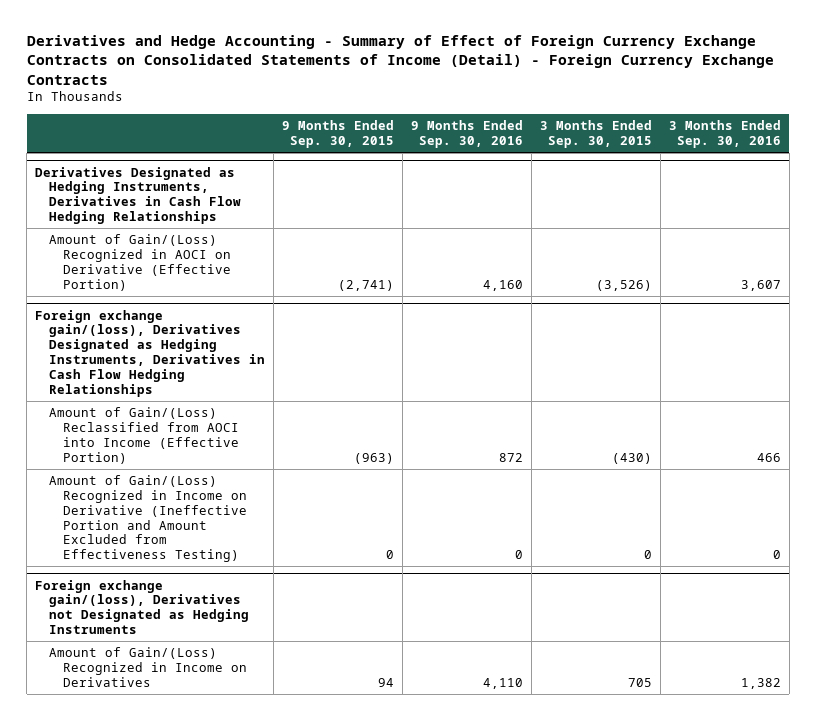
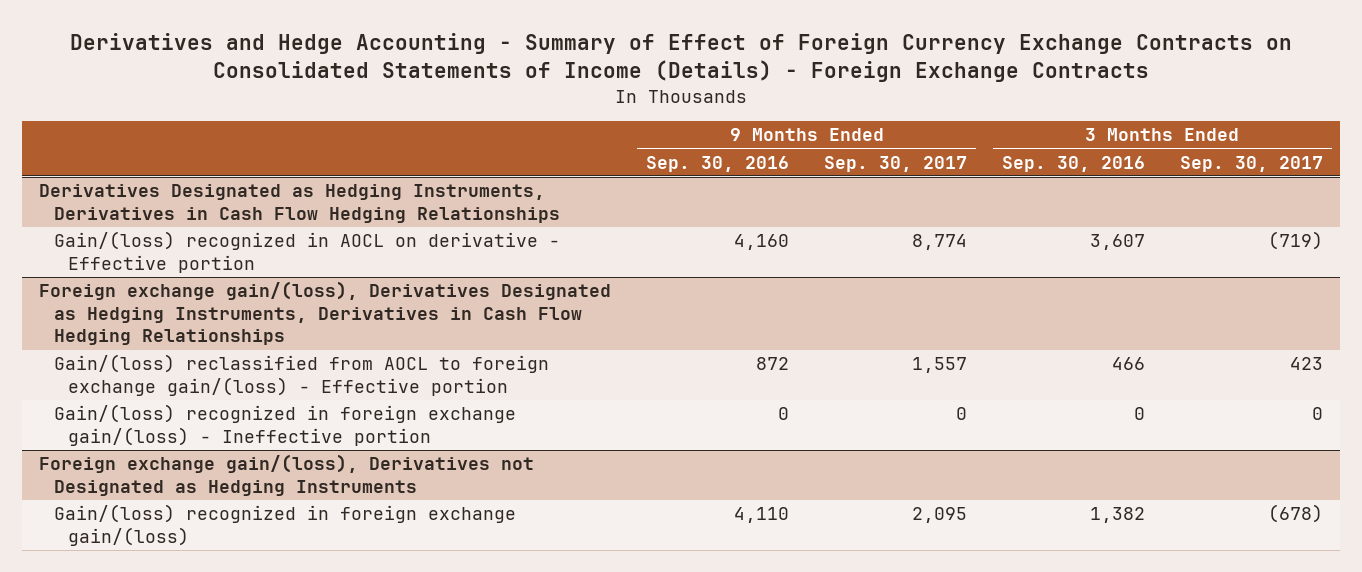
[26,35,774,85] Derivatives and Hedge Accounting - Summary of Effect of Foreign Currency Exchange Contracts on Consolidated Statements of Income (Detail) - Foreign Currency Exchange Contracts -> [70,32,1293,83] Derivatives and Hedge Accounting - Summary of Effect of Foreign Currency Exchange Contracts on Consolidated Statements of Income (Details) - Foreign Exchange Contracts
[282,120,395,148] 9 Months Ended Sep. 30, 2015 -> none
[539,120,652,148] 3 Months Ended Sep. 30, 2015 -> none
none -> [824,155,968,172] Sep. 30, 2017
none -> [1179,155,1323,172] Sep. 30, 2017
[49,234,232,291] Amount of Gain/(Loss) Recognized in AOCI on Derivative (Effective Portion) -> [53,231,560,273] Gain/(loss) recognized in AOCL on derivative - Effective portion
[49,407,240,464] Amount of Gain/(Loss) Reclassified from AOCI into Income (Effective Portion) -> [53,354,549,396] Gain/(loss) reclassified from AOCL to foreign exchange gain/(loss) - Effective portion
[49,475,248,563] Amount of Gain/(Loss) Recognized in Income on Derivative (Ineffective Portion and Amount Excluded from Effectiveness Testing) -> [53,404,516,446] Gain/(loss) recognized in foreign exchange gain/(loss) - Ineffective portion
[49,647,248,687] Amount of Gain/(Loss) Recognized in Income on Derivatives -> [53,504,516,546] Gain/(loss) recognized in foreign exchange gain/(loss)

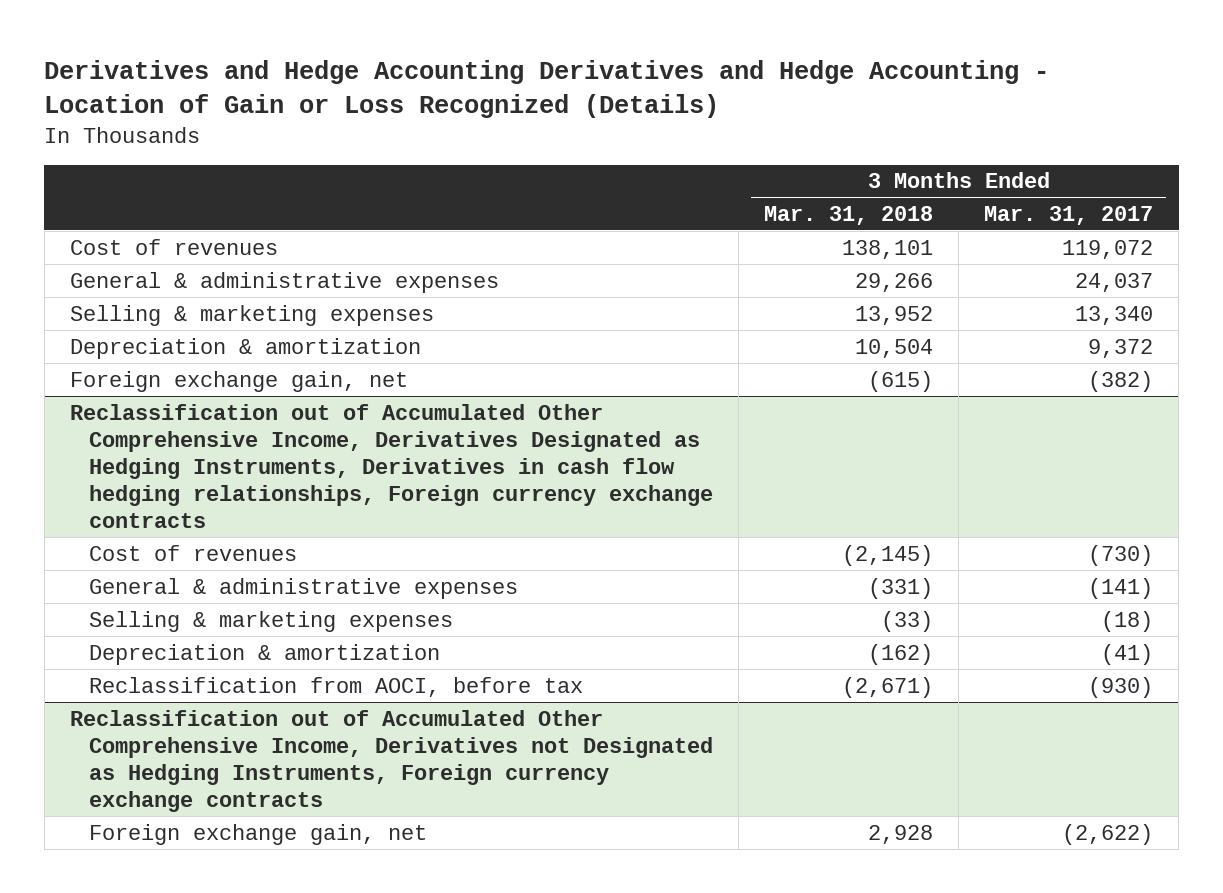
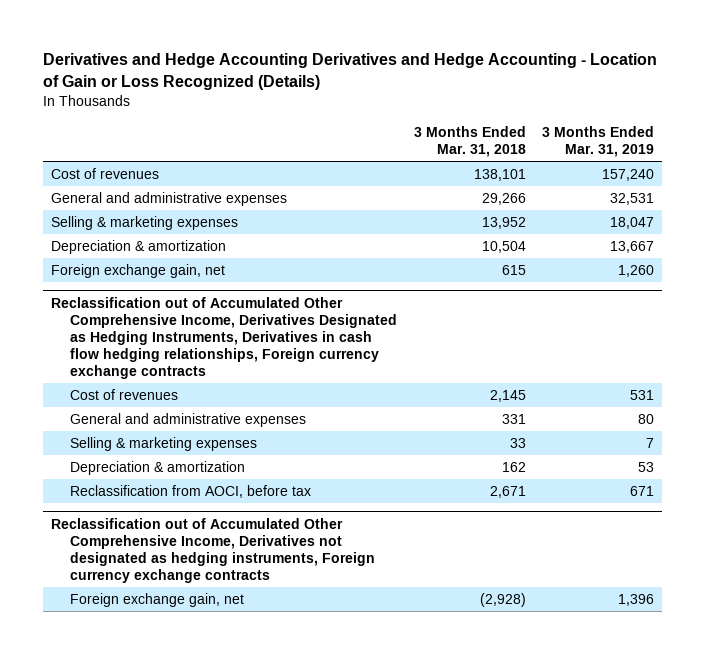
[984,205,1154,225] Mar. 31, 2017 -> none
none -> [541,125,654,157] 3 Months Ended Mar. 31, 2019
[70,271,500,293] General & administrative expenses -> [50,192,287,207] General and administrative expenses
[867,370,933,392] (615) -> [501,265,526,276] 615
[841,544,933,566] (2,145) -> [489,390,526,403] 2,145
[88,577,518,599] General & administrative expenses -> [70,413,307,428] General and administrative expenses
[867,577,933,599] (331) -> [501,414,526,425] 331
[880,610,933,632] (33) -> [509,438,526,449] 33
[867,643,933,665] (162) -> [501,462,526,473] 162
[841,676,933,698] (2,671) -> [489,486,526,499] 2,671
[70,709,713,812] Reclassification out of Accumulated Other Comprehensive Income, Derivatives not Designated as Hedging Instruments, Foreign currency exchange contracts -> [50,517,376,583] Reclassification out of Accumulated Other Comprehensive Income, Derivatives not designated as hedging instruments, Foreign currency exchange contracts
[867,824,933,844] 2,928 -> [479,593,526,608] (2,928)

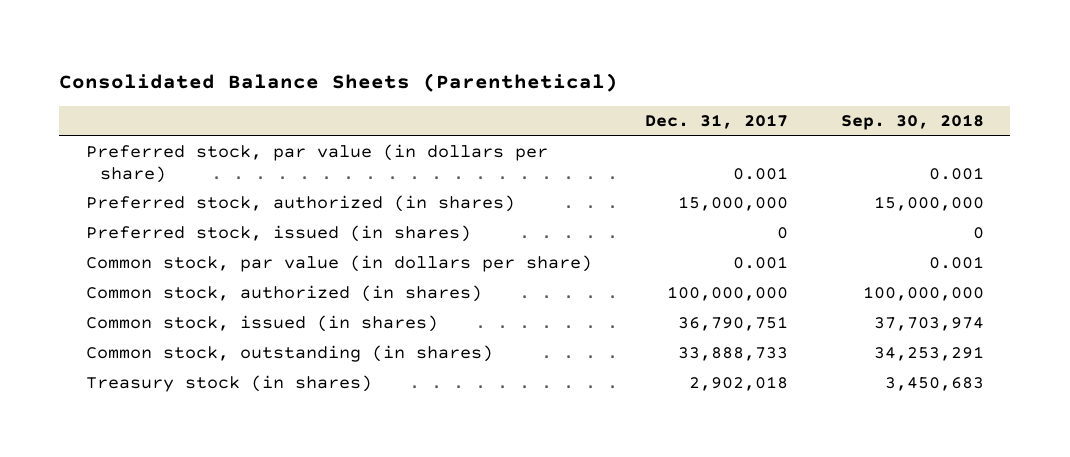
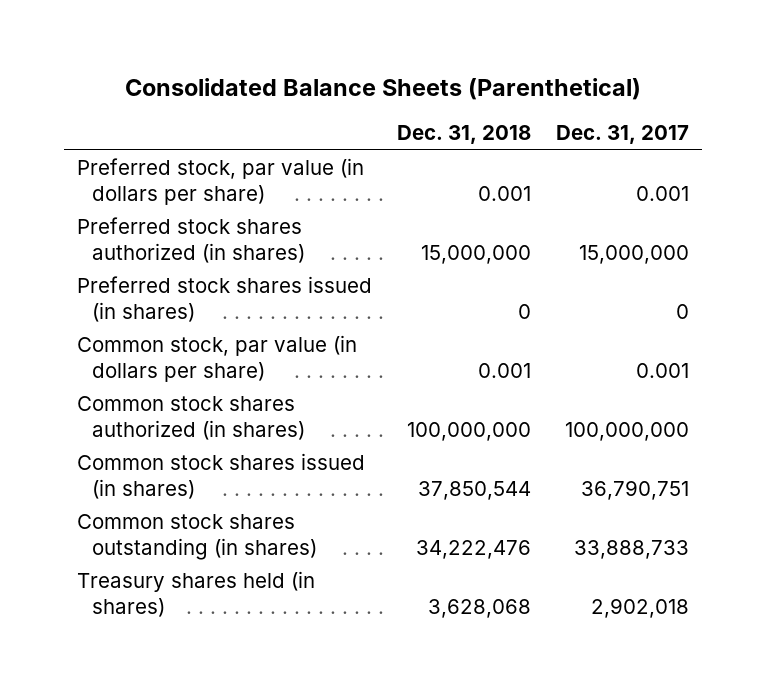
[840,114,984,131] Sep. 30, 2018 -> none
none -> [397,125,532,145] Dec. 31, 2018
[85,195,515,213] Preferred stock, authorized (in shares) -> [76,217,306,263] Preferred stock shares authorized (in shares)
[85,225,471,243] Preferred stock, issued (in shares) -> [76,276,372,322] Preferred stock shares issued (in shares)
[85,285,482,303] Common stock, authorized (in shares) -> [76,396,306,440] Common stock shares authorized (in shares)
[85,315,438,333] Common stock, issued (in shares) -> [76,453,365,499] Common stock shares issued (in shares)
[85,345,493,363] Common stock, outstanding (in shares) -> [76,514,318,560] Common stock shares outstanding (in shares)
[85,375,372,393] Treasury stock (in shares) -> [76,571,315,617] Treasury shares held (in shares)

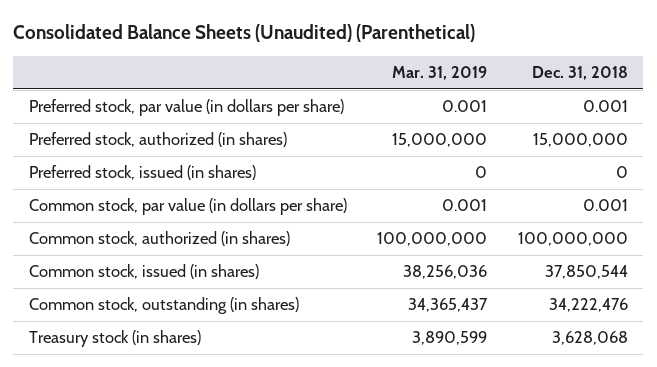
[125,77,642,100] Consolidated Balance Sheets (Parenthetical) -> [13,24,476,43] Consolidated Balance Sheets (Unaudited) (Parenthetical)
[556,125,690,145] Dec. 31, 2017 -> none
none -> [392,66,488,81] Mar. 31, 2019
[76,217,306,263] Preferred stock shares authorized (in shares) -> [28,132,287,148] Preferred stock, authorized (in shares)
[76,276,372,322] Preferred stock shares issued (in shares) -> [28,165,256,181] Preferred stock, issued (in shares)
[76,396,306,440] Common stock shares authorized (in shares) -> [28,231,290,247] Common stock, authorized (in shares)
[76,453,365,499] Common stock shares issued (in shares) -> [28,264,259,280] Common stock, issued (in shares)
[76,514,318,560] Common stock shares outstanding (in shares) -> [28,297,299,315] Common stock, outstanding (in shares)
[76,571,315,617] Treasury shares held (in shares) -> [28,330,201,348] Treasury stock (in shares)

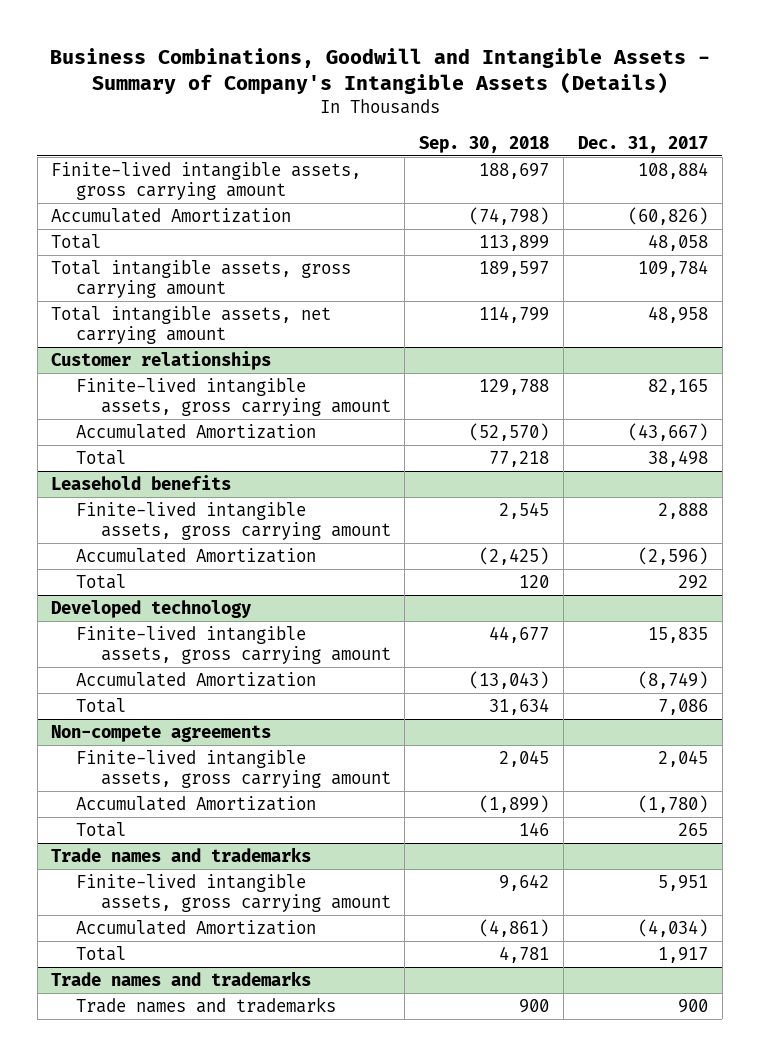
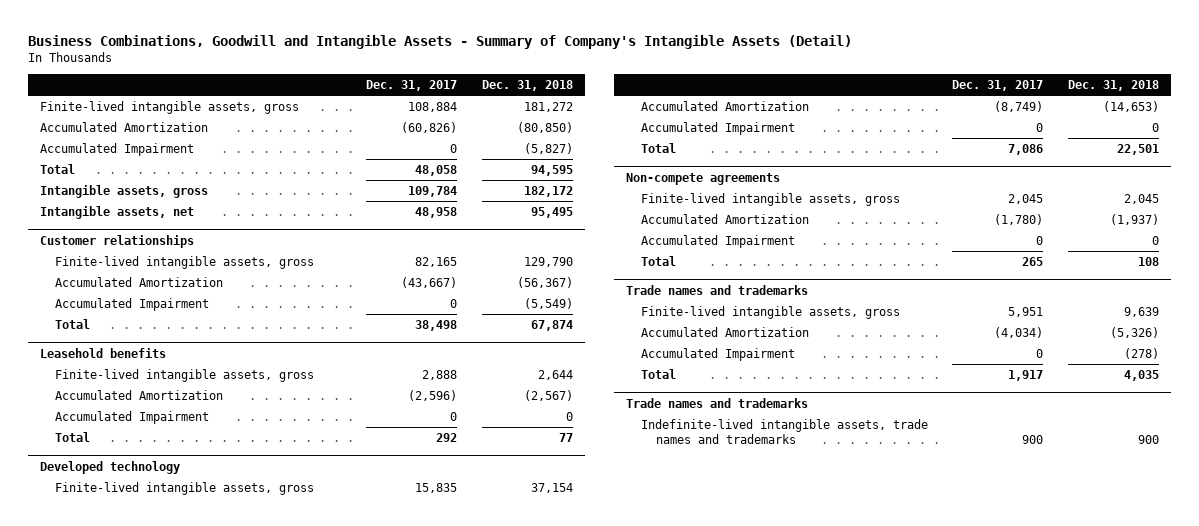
[49,47,710,96] Business Combinations, Goodwill and Intangible Assets - Summary of Company's Intangible Assets (Details) -> [28,35,853,50] Business Combinations, Goodwill and Intangible Assets - Summary of Company's Intangible Assets (Detail)
[419,135,550,153] Sep. 30, 2018 -> none
none -> [481,80,573,92] Dec. 31, 2018
[51,161,362,200] Finite-lived intangible assets, gross carrying amount -> [40,100,300,114] Finite-lived intangible assets, gross
none -> [40,142,195,156] Accumulated Impairment
[51,259,352,298] Total intangible assets, gross carrying amount -> [40,184,209,198] Intangible assets, gross
[51,305,332,344] Total intangible assets, net carrying amount -> [40,205,195,219] Intangible assets, net
[76,377,391,416] Finite-lived intangible assets, gross carrying amount -> [54,255,314,269] Finite-lived intangible assets, gross
none -> [54,297,209,311] Accumulated Impairment
[76,501,391,540] Finite-lived intangible assets, gross carrying amount -> [54,368,314,382] Finite-lived intangible assets, gross
none -> [54,410,209,424] Accumulated Impairment
[76,625,391,664] Finite-lived intangible assets, gross carrying amount -> [54,481,314,495] Finite-lived intangible assets, gross
none -> [641,121,796,135] Accumulated Impairment
[76,749,391,788] Finite-lived intangible assets, gross carrying amount -> [641,192,901,206] Finite-lived intangible assets, gross
none -> [641,234,796,248] Accumulated Impairment
[76,873,391,912] Finite-lived intangible assets, gross carrying amount -> [641,305,901,319] Finite-lived intangible assets, gross
none -> [641,347,796,361] Accumulated Impairment
[76,996,337,1013] Trade names and trademarks -> [641,418,929,445] Indefinite-lived intangible assets, trade names and trademarks

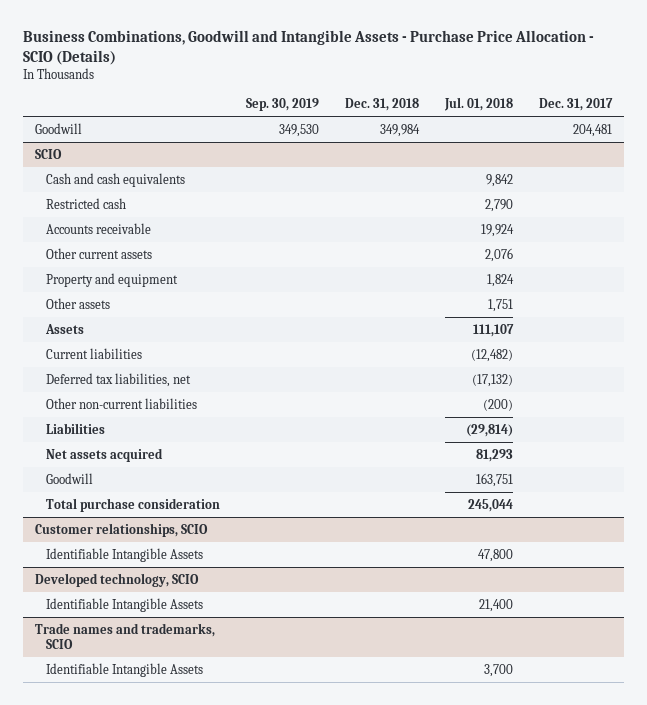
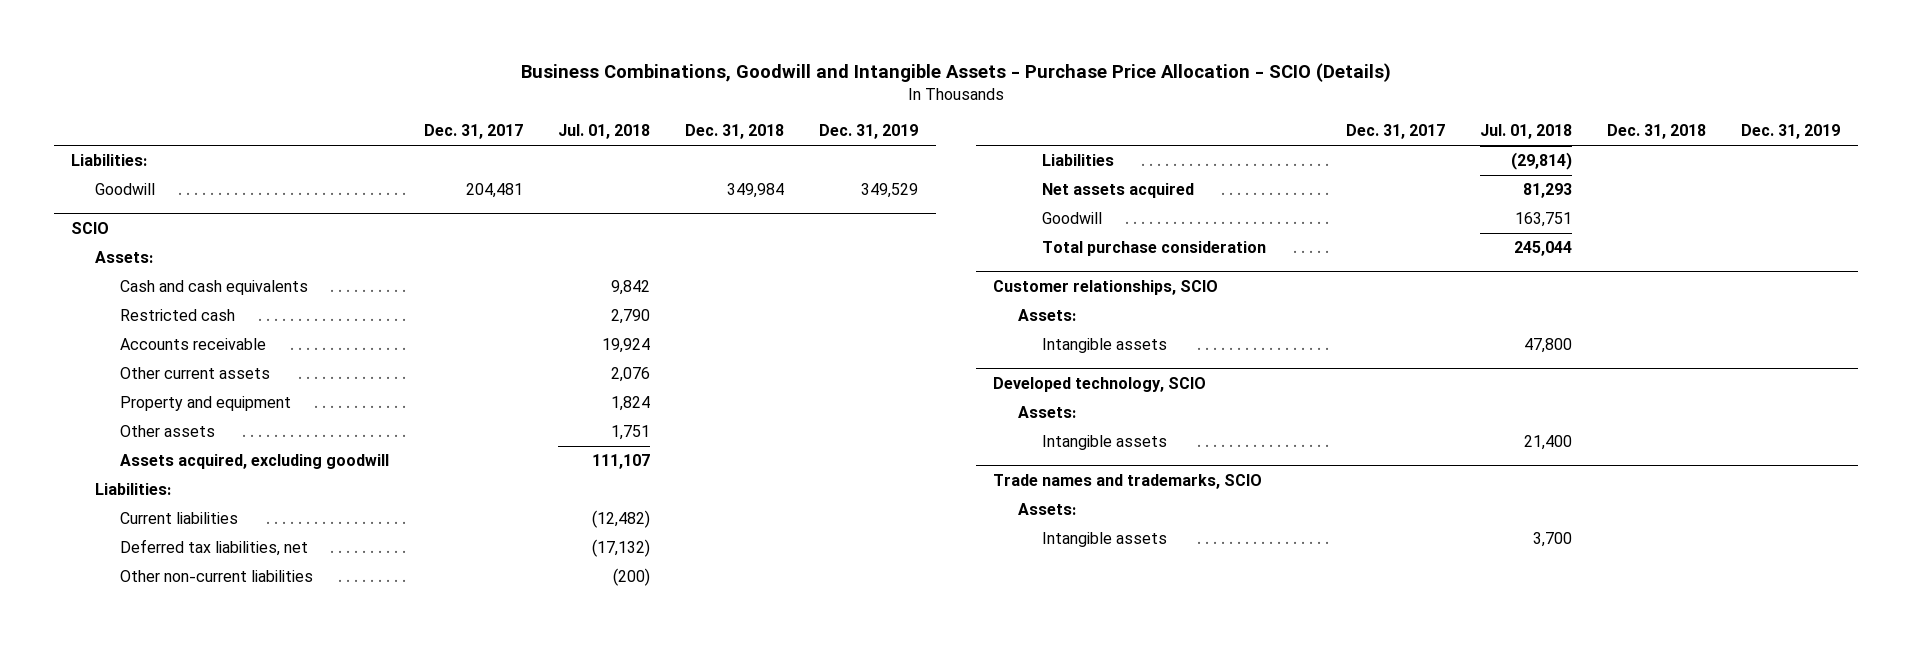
[246,98,320,112] Sep. 30, 2019 -> none
none -> [819,124,919,140] Dec. 31, 2019
none -> [71,154,148,167] Liabilities:
none -> [95,251,154,264] Assets:
[45,323,85,334] Assets -> [119,454,389,470] Assets acquired, excluding goodwill
none -> [95,483,172,496] Liabilities:
none -> [1017,309,1076,322] Assets:
[46,547,204,562] Identifiable Intangible Assets -> [1041,338,1167,354] Intangible assets
none -> [1017,406,1076,419] Assets:
[46,597,204,612] Identifiable Intangible Assets -> [1041,435,1167,451] Intangible assets
none -> [1017,503,1076,516] Assets:
[46,662,204,677] Identifiable Intangible Assets -> [1041,532,1167,548] Intangible assets

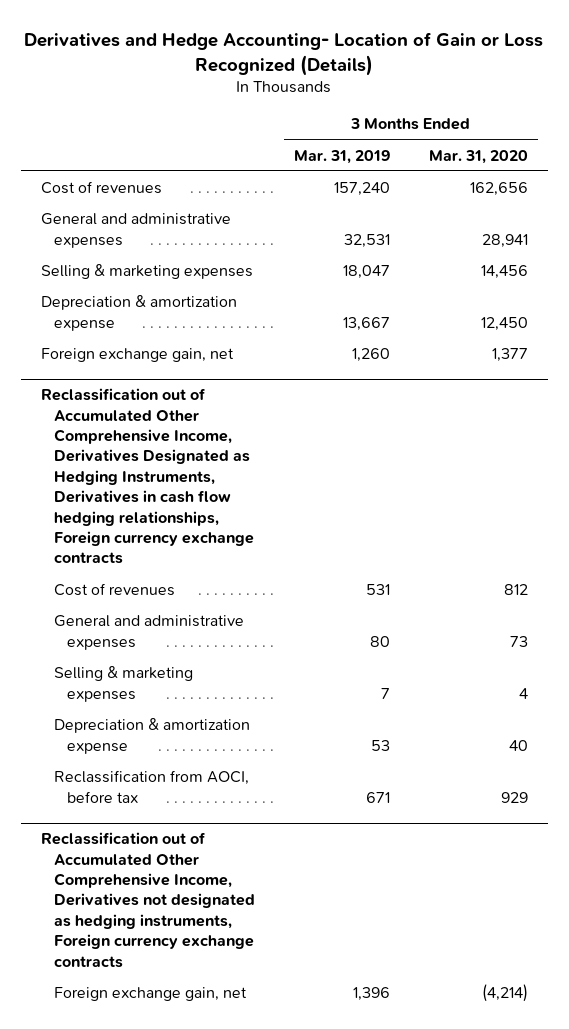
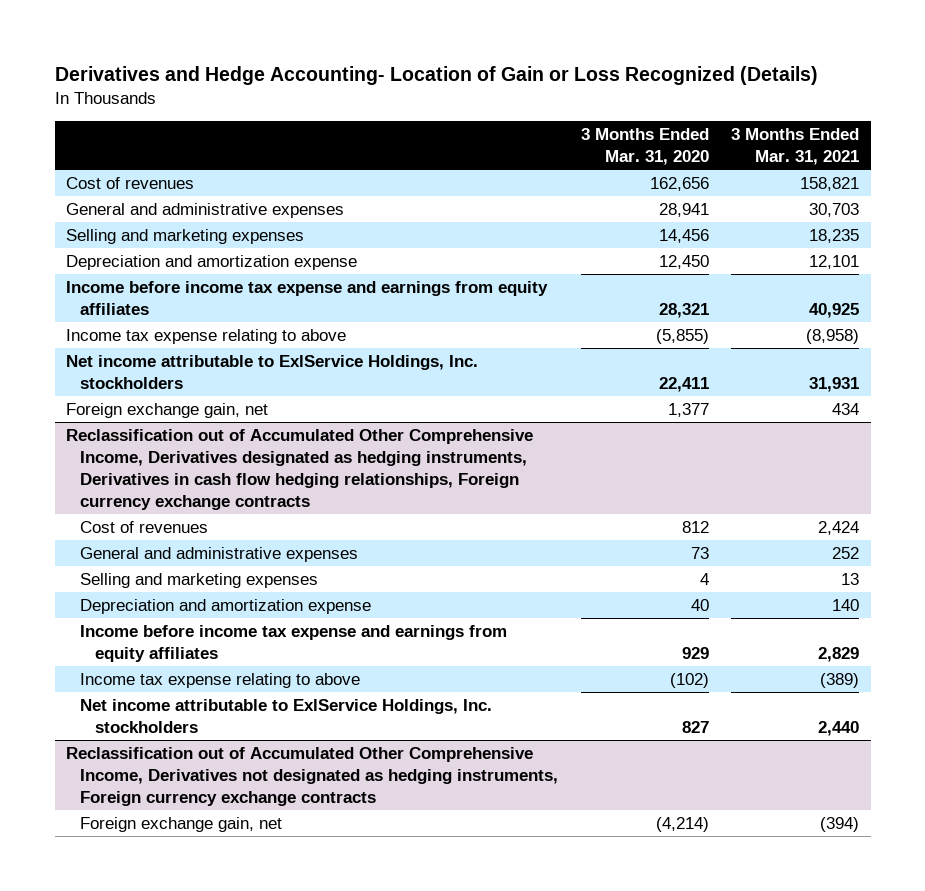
[294,149,391,164] Mar. 31, 2019 -> none
none -> [731,127,860,165] 3 Months Ended Mar. 31, 2021
[40,264,253,280] Selling & marketing expenses -> [65,228,304,244] Selling and marketing expenses
[40,295,237,331] Depreciation & amortization expense -> [65,254,357,270] Depreciation and amortization expense
none -> [65,280,548,315] Income before income tax expense and earnings from equity affiliates
none -> [65,328,346,344] Income tax expense relating to above
none -> [65,354,478,389] Net income attributable to ExlService Holdings, Inc. stockholders
[40,388,254,565] Reclassification out of Accumulated Other Comprehensive Income, Derivatives Designated as Hedging Instruments, Derivatives in cash flow hedging relationships, Foreign currency exchange contracts -> [65,428,533,510] Reclassification out of Accumulated Other Comprehensive Income, Derivatives designated as hedging instruments, Derivatives in cash flow hedging relationships, Foreign currency exchange contracts
[53,666,193,702] Selling & marketing expenses -> [80,572,319,588] Selling and marketing expenses
[53,718,250,754] Depreciation & amortization expense -> [80,598,372,614] Depreciation and amortization expense
[53,770,249,803] Reclassification from AOCI, before tax -> [80,624,508,662] Income before income tax expense and earnings from equity affiliates
none -> [80,672,361,688] Income tax expense relating to above
none -> [80,698,493,733] Net income attributable to ExlService Holdings, Inc. stockholders

